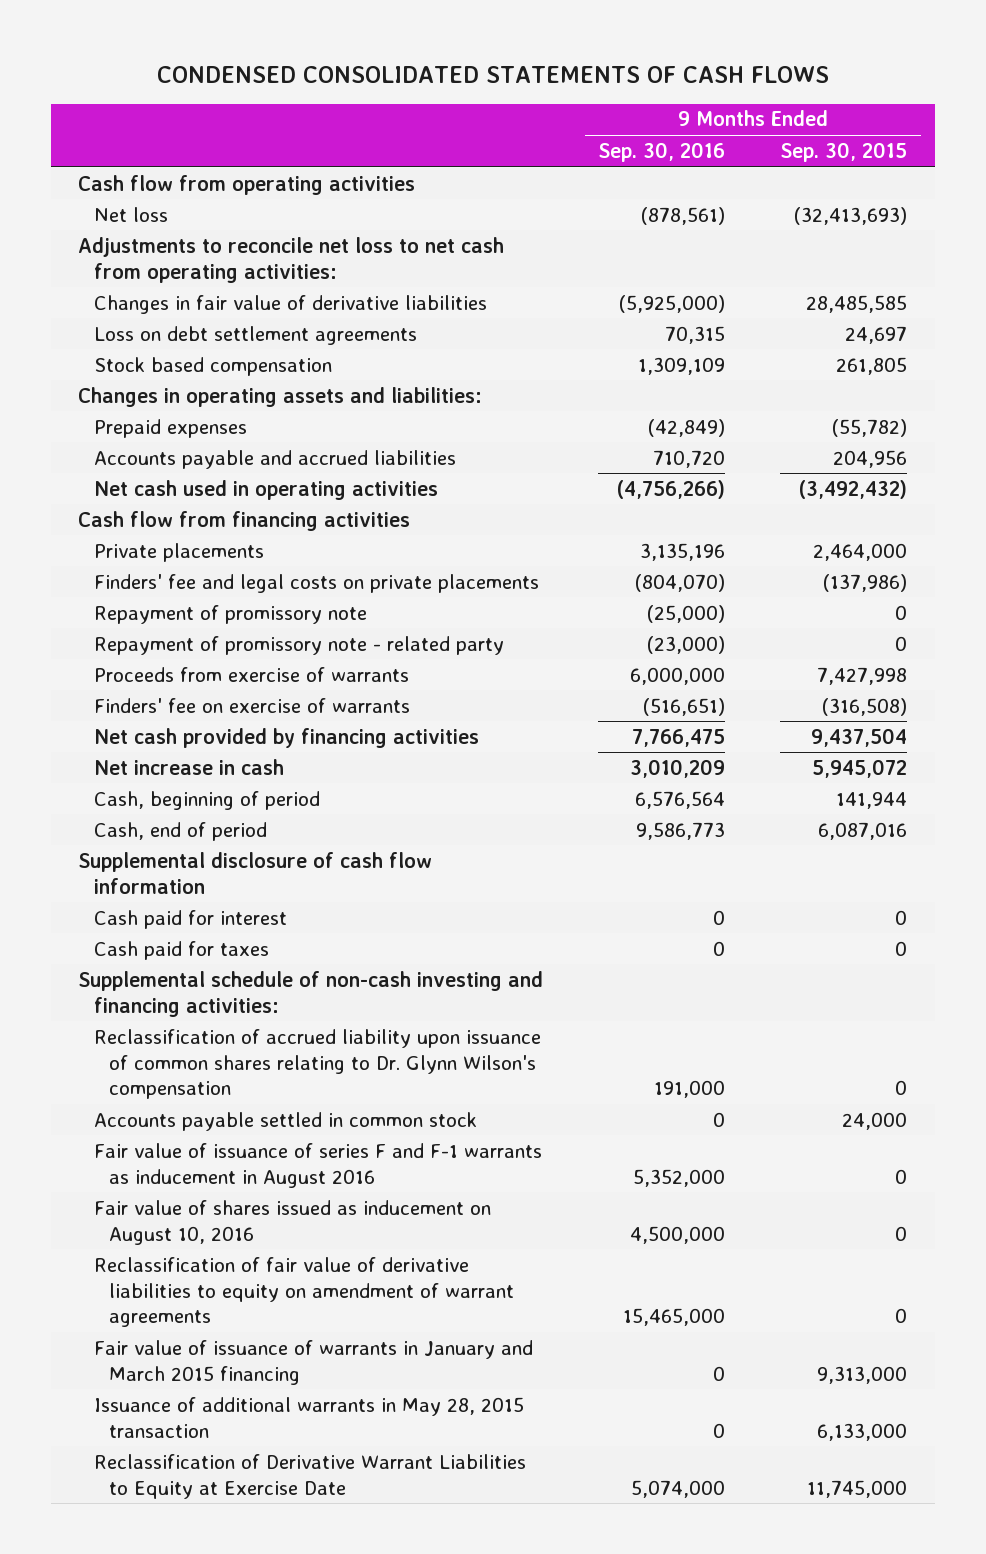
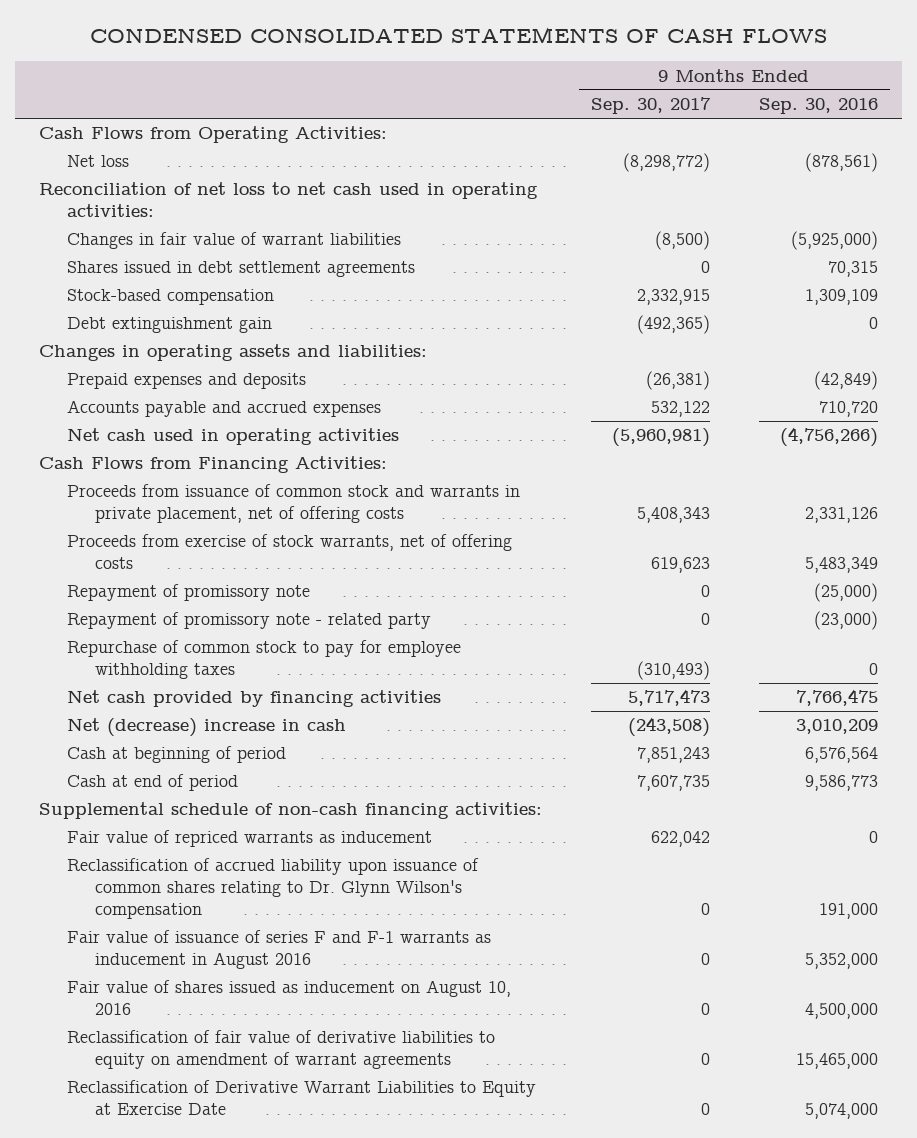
[780,141,908,162] Sep. 30, 2015 -> none
none -> [591,97,712,115] Sep. 30, 2017
[78,174,416,195] Cash flow from operating activities -> [39,126,388,144] Cash Flows from Operating Activities:
[78,236,505,283] Adjustments to reconcile net loss to net cash from operating activities: -> [39,182,539,218] Reconciliation of net loss to net cash used in operating activities:
[93,294,487,314] Changes in fair value of derivative liabilities -> [67,232,402,250] Changes in fair value of warrant liabilities
[93,325,417,345] Loss on debt settlement agreements -> [67,261,416,278] Shares issued in debt settlement agreements
[93,356,332,376] Stock based compensation -> [67,289,275,306] Stock-based compensation
none -> [67,317,273,334] Debt extinguishment gain
[93,418,247,438] Prepaid expenses -> [67,373,307,390] Prepaid expenses and deposits
[93,449,456,469] Accounts payable and accrued liabilities -> [67,400,382,418] Accounts payable and accrued expenses
[93,542,264,562] Private placements -> none
[93,573,539,593] Finders' fee and legal costs on private placements -> none
[78,510,411,531] Cash flow from financing activities -> [39,456,388,474] Cash Flows from Financing Activities:
none -> [67,484,521,524] Proceeds from issuance of common stock and warrants in private placement, net of offering costs
none -> [67,534,513,570] Proceeds from exercise of stock warrants, net of offering costs
[93,666,409,682] Proceeds from exercise of warrants -> none
[93,697,410,713] Finders' fee on exercise of warrants -> none
none -> [67,640,462,680] Repurchase of common stock to pay for employee withholding taxes
[78,851,433,894] Supplemental disclosure of cash flow information -> none
[93,909,287,929] Cash paid for interest -> none
[93,940,269,960] Cash paid for taxes -> none
[93,758,284,775] Net increase in cash -> [67,718,347,738] Net (decrease) increase in cash
[93,790,320,810] Cash, beginning of period -> [67,746,287,764] Cash at beginning of period
[93,821,267,841] Cash, end of period -> [67,774,239,792] Cash at end of period
[78,970,544,1017] Supplemental schedule of non-cash investing and financing activities: -> [39,802,543,820] Supplemental schedule of non-cash financing activities:
none -> [67,830,433,848] Fair value of repriced warrants as inducement
[93,1111,477,1131] Accounts payable settled in common stock -> none
[93,1339,533,1385] Fair value of issuance of warrants in January and March 2015 financing -> none
[93,1396,524,1438] Issuance of additional warrants in May 28, 2015 transaction -> none

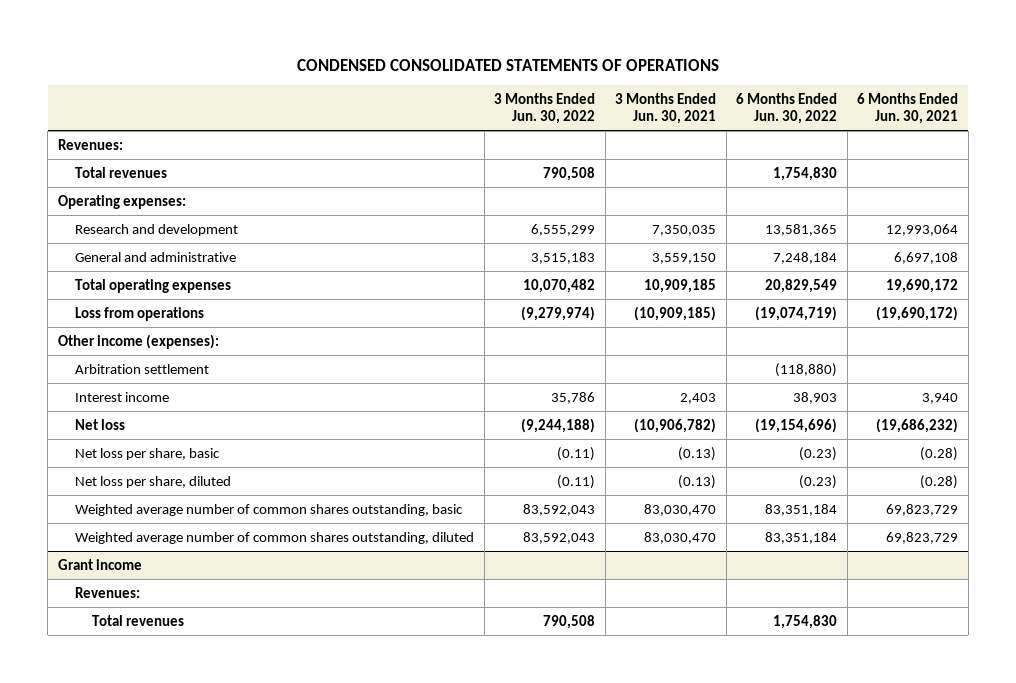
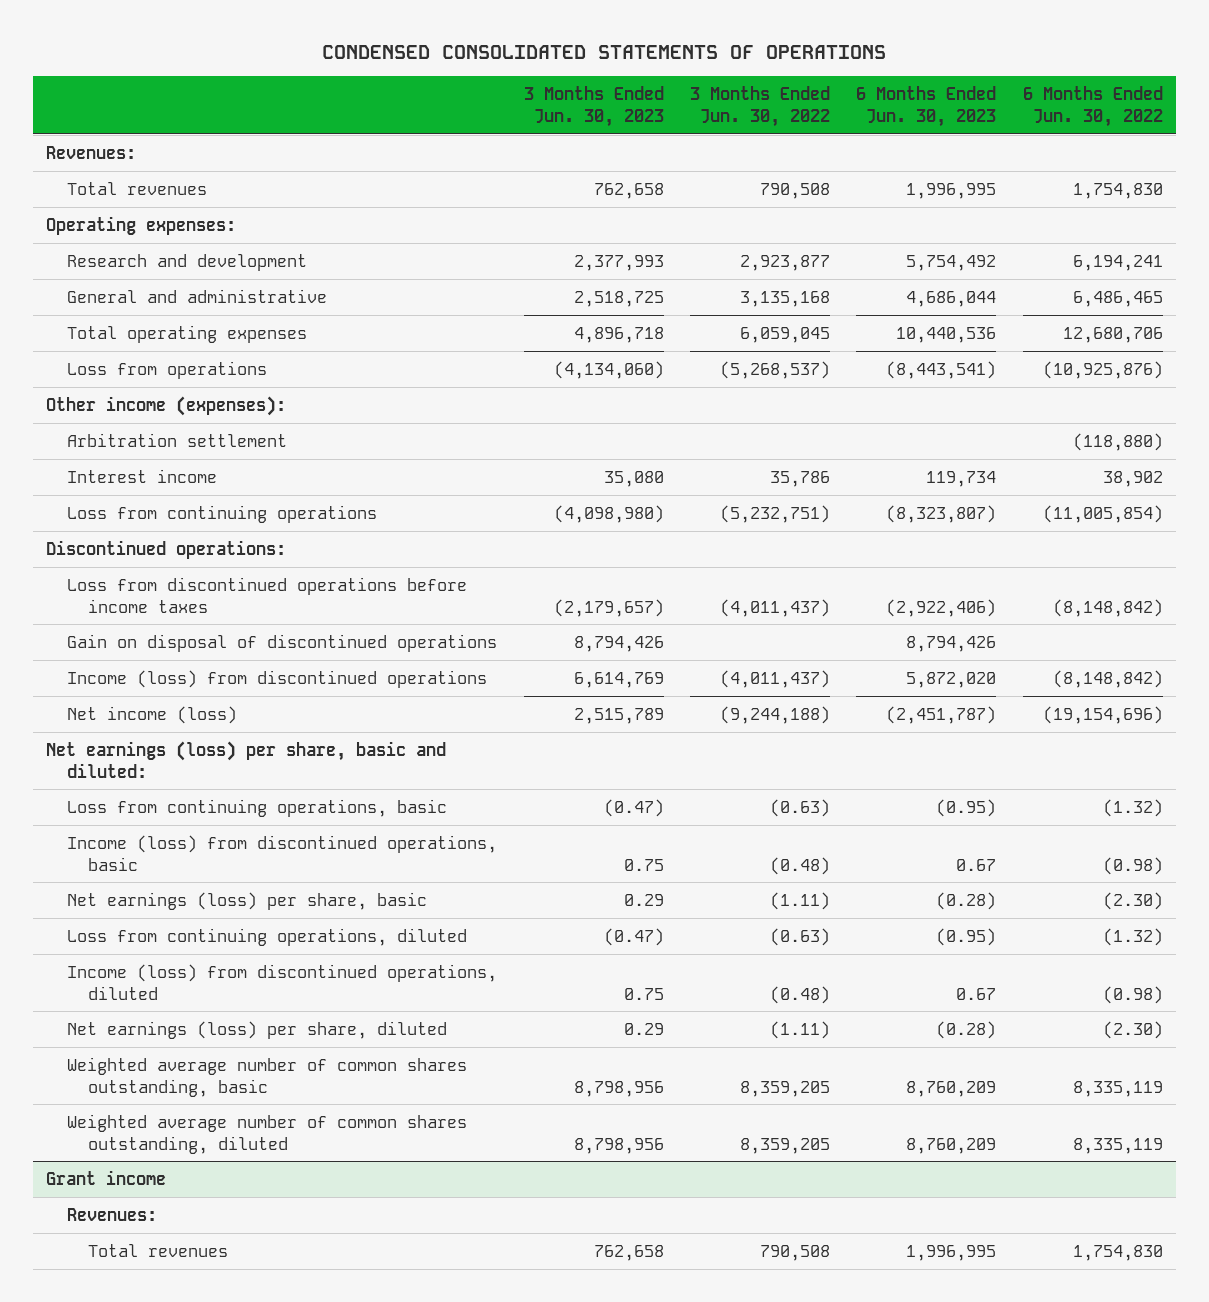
[615,92,717,124] 3 Months Ended Jun. 30, 2021 -> none
[857,92,959,124] 6 Months Ended Jun. 30, 2021 -> none
none -> [523,86,664,128] 3 Months Ended Jun. 30, 2023
none -> [856,86,997,128] 6 Months Ended Jun. 30, 2023
[531,223,596,236] 6,555,299 -> [740,254,831,271] 2,923,877
[765,223,838,236] 13,581,365 -> [1072,254,1163,271] 6,194,241
[531,251,596,264] 3,515,183 -> [740,290,831,307] 3,135,168
[773,251,838,264] 7,248,184 -> [1072,290,1163,307] 6,486,465
[523,278,596,293] 10,070,482 -> [740,326,831,343] 6,059,045
[765,278,838,293] 20,829,549 -> [1062,326,1163,343] 12,680,706
[521,305,596,321] (9,279,974) -> [720,360,831,379] (5,268,537)
[755,305,838,321] (19,074,719) -> [1042,360,1163,379] (10,925,876)
[793,391,838,404] 38,903 -> [1102,470,1163,487] 38,902
none -> [67,504,378,523] Loss from continuing operations
none -> [45,539,286,559] Discontinued operations:
none -> [67,576,468,613] Loss from discontinued operations before income taxes
none -> [67,633,498,652] Gain on disposal of discontinued operations
none -> [67,669,488,688] Income (loss) from discontinued operations
[75,418,126,430] Net loss -> [67,705,238,724] Net income (loss)
none -> [45,740,446,778] Net earnings (loss) per share, basic and diluted:
none -> [67,798,448,817] Loss from continuing operations, basic
none -> [67,834,498,871] Income (loss) from discontinued operations, basic
[75,447,221,460] Net loss per share, basic -> [67,891,428,910] Net earnings (loss) per share, basic
[557,446,596,461] (0.11) -> [770,891,831,910] (1.11)
[799,446,838,461] (0.23) -> [1102,891,1163,910] (2.30)
none -> [67,927,468,946] Loss from continuing operations, diluted
none -> [67,963,498,1000] Income (loss) from discontinued operations, diluted
[75,475,232,488] Net loss per share, diluted -> [67,1020,448,1039] Net earnings (loss) per share, diluted
[557,474,596,489] (0.11) -> [770,1020,831,1039] (1.11)
[799,474,838,489] (0.23) -> [1102,1020,1163,1039] (2.30)
[523,503,596,516] 83,592,043 -> [740,1080,831,1097] 8,359,205
[765,503,838,516] 83,351,184 -> [1072,1080,1163,1097] 8,335,119
[523,531,596,544] 83,592,043 -> [740,1137,831,1154] 8,359,205
[765,531,838,544] 83,351,184 -> [1072,1137,1163,1154] 8,335,119

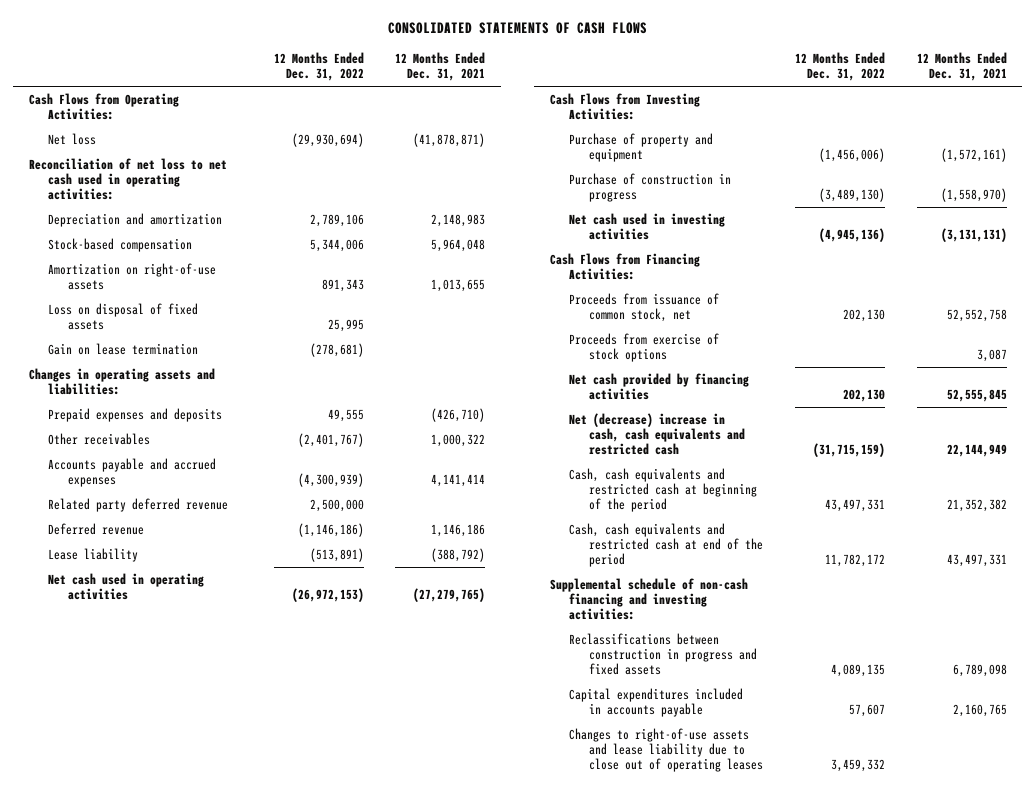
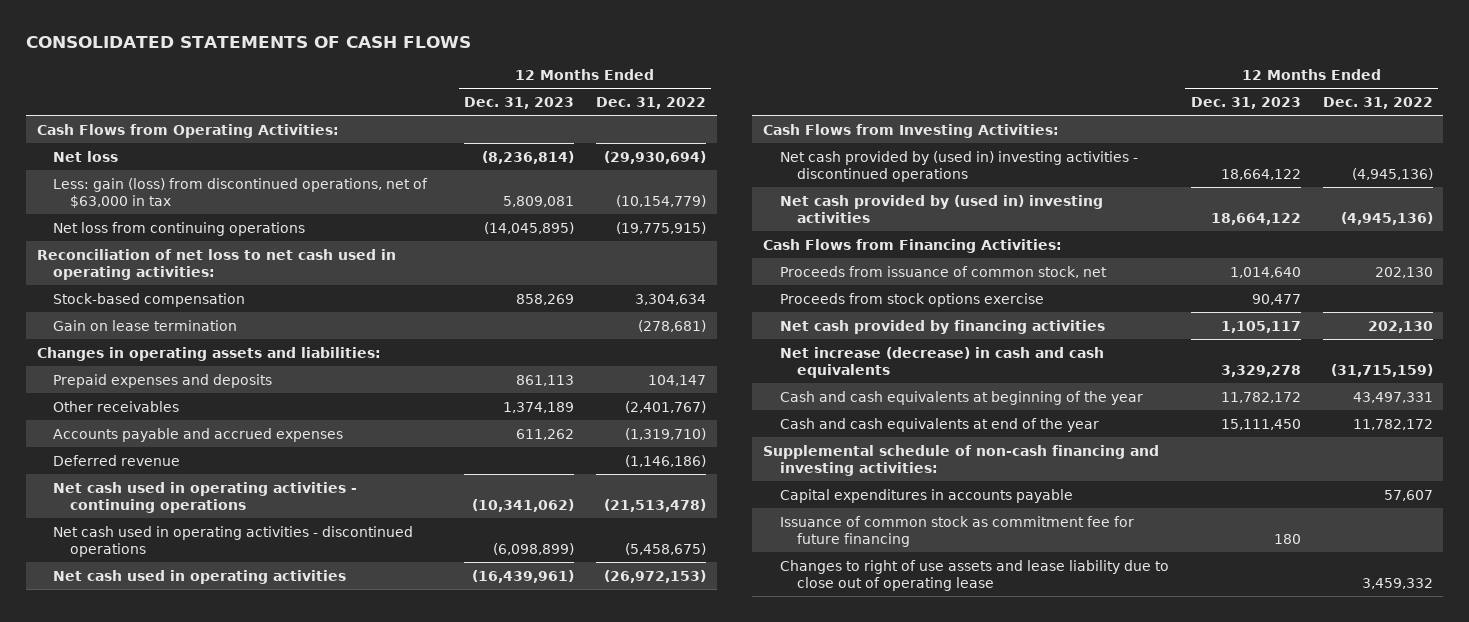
[395,52,486,82] 12 Months Ended Dec. 31, 2021 -> none
none -> [464,97,575,110] Dec. 31, 2023
none -> [53,177,429,208] Less: gain (loss) from discontinued operations, net of $63,000 in tax
none -> [53,221,306,236] Net loss from continuing operations
[48,213,223,228] Depreciation and amortization -> none
[48,263,217,291] Amortization on right-of-use assets -> none
[48,303,199,331] Loss on disposal of fixed assets -> none
[309,239,364,253] 5,344,006 -> [634,293,706,305] 3,304,634
[327,409,364,423] 49,555 -> [647,374,706,386] 104,147
[48,498,229,513] Related party deferred revenue -> none
[297,473,364,488] (4,300,939) -> [624,427,706,440] (1,319,710)
[48,548,139,563] Lease liability -> none
none -> [53,481,358,513] Net cash used in operating activities - continuing operations
none -> [53,525,414,557] Net cash used in operating activities - discontinued operations
[569,133,714,163] Purchase of property and equipment -> none
[569,173,732,203] Purchase of construction in progress -> none
none -> [779,150,1138,182] Net cash provided by (used in) investing activities - discontinued operations
[569,213,726,241] Net cash used in investing activities -> [779,194,1103,223] Net cash provided by (used in) investing activities
[569,333,720,363] Proceeds from exercise of stock options -> [779,292,1044,307] Proceeds from stock options exercise
[569,413,746,456] Net (decrease) increase in cash, cash equivalents and restricted cash -> [779,346,1104,378] Net increase (decrease) in cash and cash equivalents
[569,468,758,513] Cash, cash equivalents and restricted cash at beginning of the period -> [779,390,1143,405] Cash and cash equivalents at beginning of the year
[569,523,764,568] Cash, cash equivalents and restricted cash at end of the period -> [779,417,1099,432] Cash and cash equivalents at end of the year
[569,633,758,676] Reclassifications between construction in progress and fixed assets -> none
[569,688,744,718] Capital expenditures included in accounts payable -> [779,488,1073,503] Capital expenditures in accounts payable
none -> [779,515,1134,547] Issuance of common stock as commitment fee for future financing
[569,728,764,773] Changes to right-of-use assets and lease liability due to close out of operating leases -> [779,559,1169,591] Changes to right of use assets and lease liability due to close out of operating lease

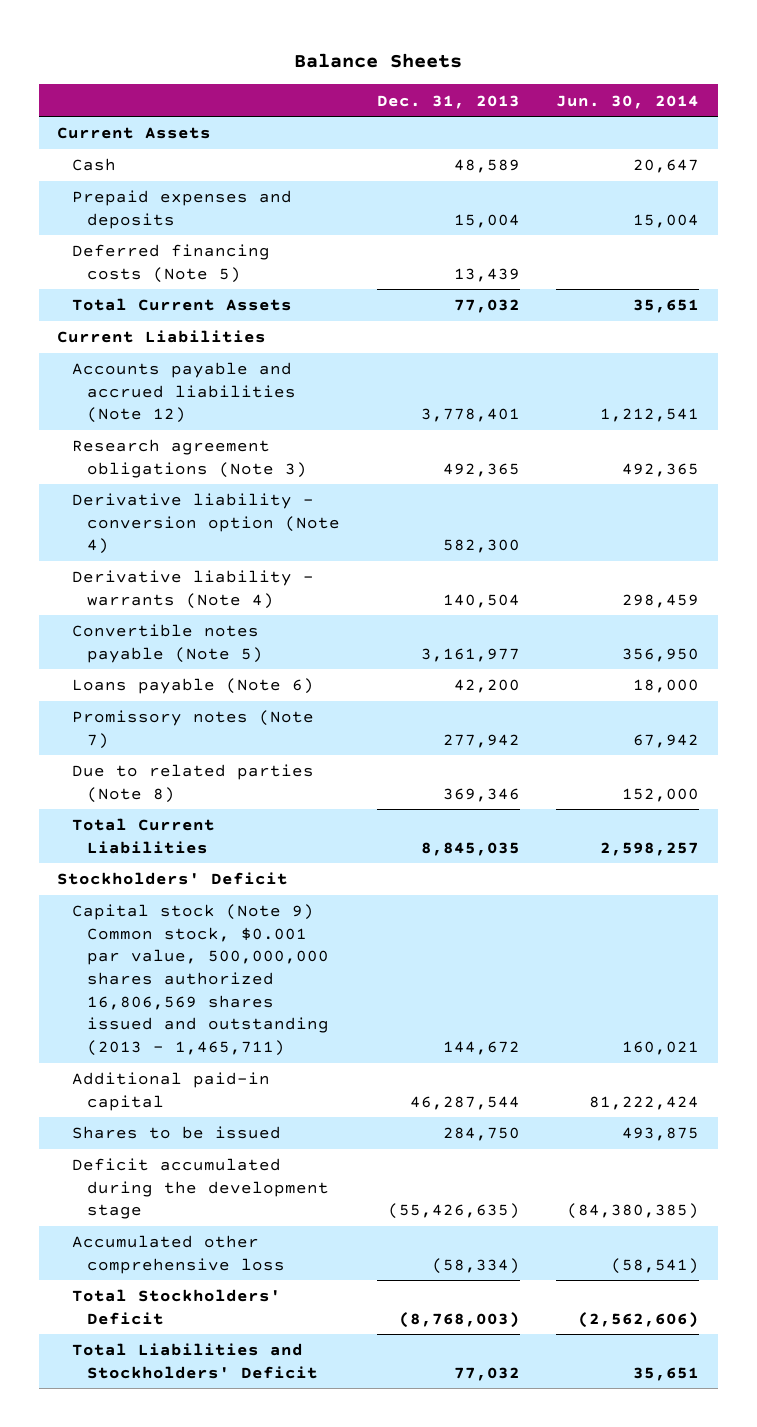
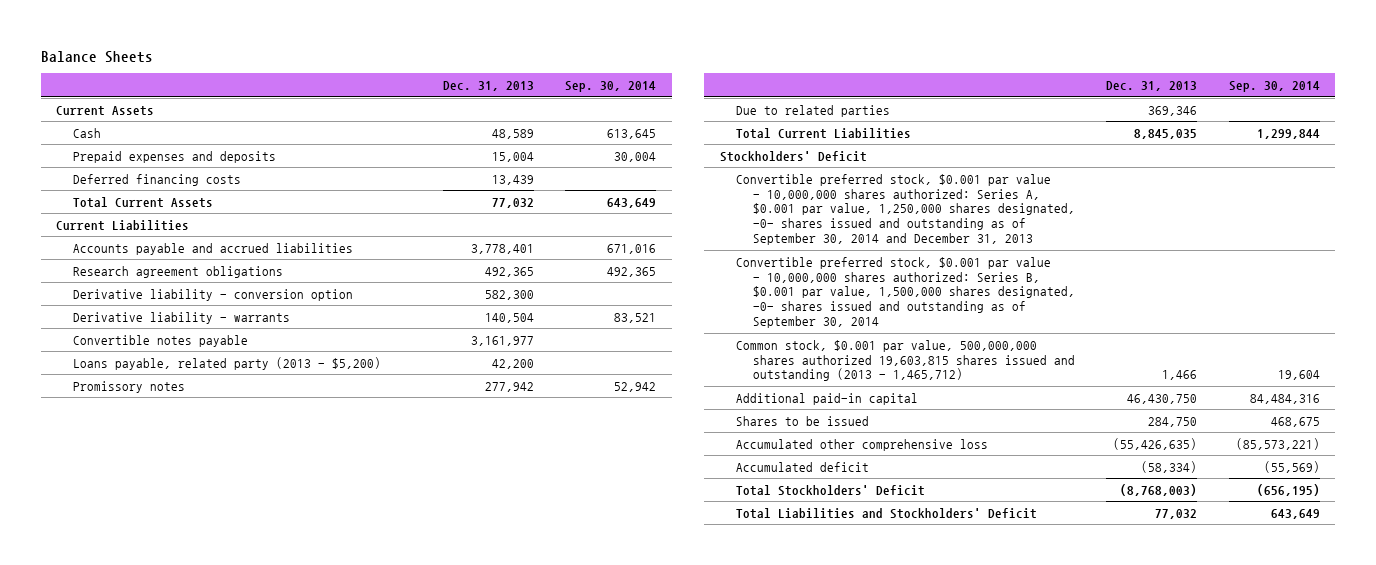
[556,94,700,109] Jun. 30, 2014 -> none
none -> [565,81,657,93] Sep. 30, 2014
[72,244,271,283] Deferred financing costs (Note 5) -> [72,173,241,186] Deferred financing costs
[72,362,297,424] Accounts payable and accrued liabilities (Note 12) -> [72,242,353,255] Accounts payable and accrued liabilities
[72,439,308,478] Research agreement obligations (Note 3) -> [72,265,283,278] Research agreement obligations
[72,493,341,555] Derivative liability - conversion option (Note 4) -> [72,288,353,301] Derivative liability - conversion option
[72,570,315,609] Derivative liability - warrants (Note 4) -> [72,311,290,324] Derivative liability - warrants
[72,624,264,663] Convertible notes payable (Note 5) -> [72,334,248,347] Convertible notes payable
[72,678,315,695] Loans payable (Note 6) -> [72,356,381,370] Loans payable, related party (2013 - $5,200)
[72,710,315,749] Promissory notes (Note 7) -> [72,380,185,393] Promissory notes
[72,764,315,803] Due to related parties (Note 8) -> [736,104,891,117] Due to related parties
none -> [736,173,1076,246] Convertible preferred stock, $0.001 par value - 10,000,000 shares authorized: Series A, $0.001 par value, 1,250,000 shares designated, -0- shares issued and outstanding as of September 30, 2014 and December 31, 2013
none -> [736,256,1076,329] Convertible preferred stock, $0.001 par value - 10,000,000 shares authorized: Series B, $0.001 par value, 1,500,000 shares designated, -0- shares issued and outstanding as of September 30, 2014
[72,904,330,1056] Capital stock (Note 9) Common stock, $0.001 par value, 500,000,000 shares authorized 16,806,569 shares issued and outstanding (2013 - 1,465,711) -> [736,339,1076,382] Common stock, $0.001 par value, 500,000,000 shares authorized 19,603,815 shares issued and outstanding (2013 - 1,465,712)
[442,1040,520,1055] 144,672 -> [1162,370,1198,381] 1,466
[409,1095,520,1110] 46,287,544 -> [1127,393,1198,404] 46,430,750
[72,1158,330,1220] Deficit accumulated during the development stage -> none
[431,1257,520,1274] (58,334) -> [1113,437,1198,450] (55,426,635)
none -> [736,461,870,472] Accumulated deficit

